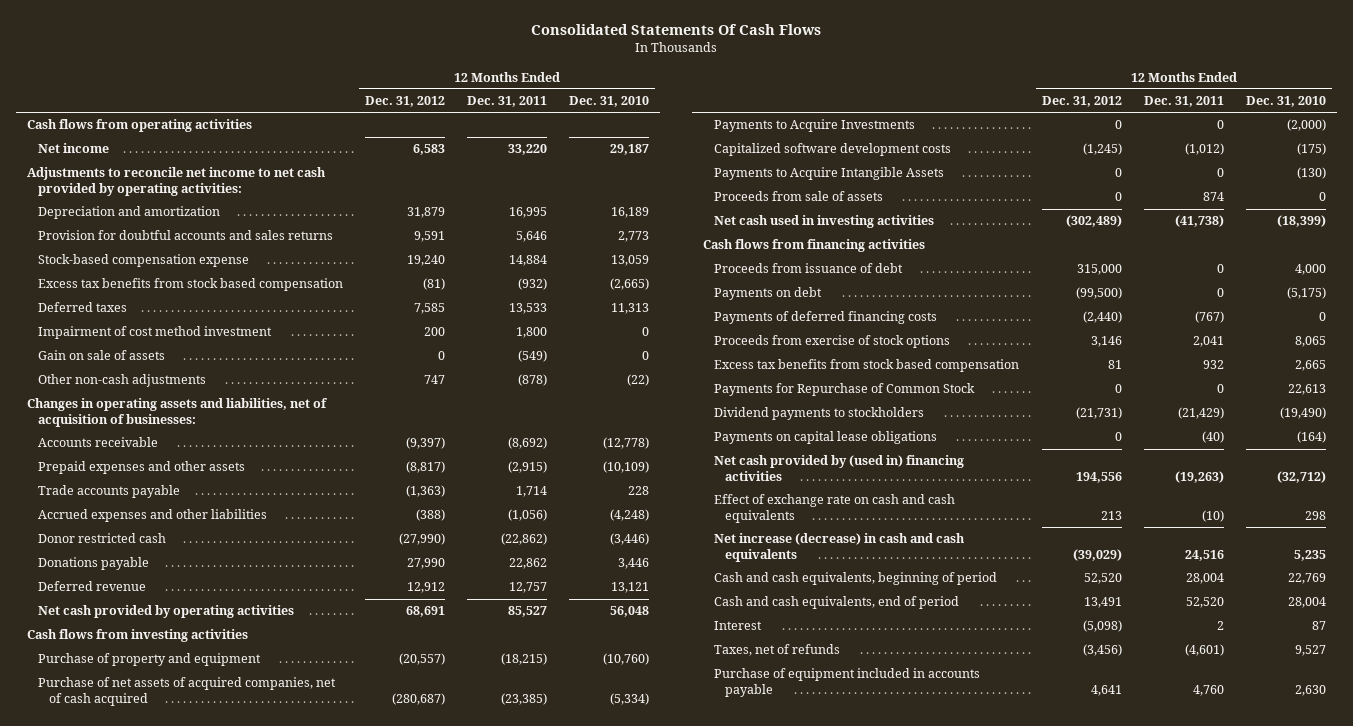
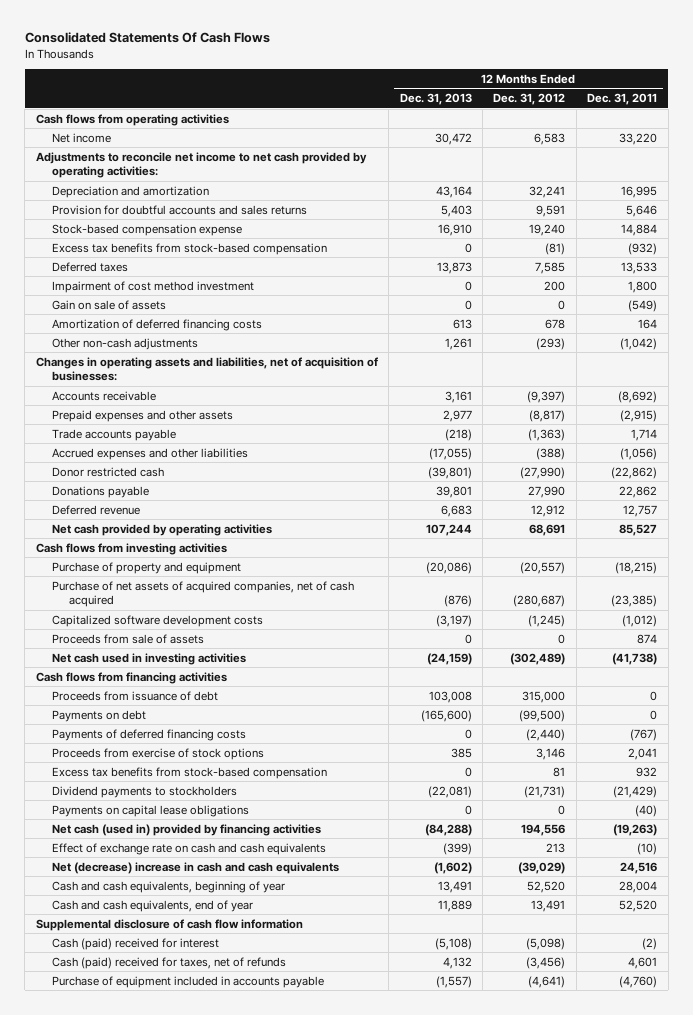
[569,96,650,108] Dec. 31, 2010 -> none
none -> [399,93,472,106] Dec. 31, 2013
[406,207,445,219] 31,879 -> [529,185,566,198] 32,241
[37,278,343,292] Excess tax benefits from stock based compensation -> [52,242,328,255] Excess tax benefits from stock-based compensation
none -> [52,318,263,331] Amortization of deferred financing costs
[423,375,445,385] 747 -> [536,337,566,350] (293)
[518,374,548,387] (878) -> [620,337,658,350] (1,042)
[714,119,916,133] Payments to Acquire Investments -> none
[714,167,945,181] Payments to Acquire Intangible Assets -> none
[714,383,976,397] Payments for Repurchase of Common Stock -> none
[714,359,1020,373] Excess tax benefits from stock based compensation -> [52,766,328,779] Excess tax benefits from stock-based compensation
[714,455,965,481] Net cash provided by (used in) financing activities -> [52,823,322,836] Net cash (used in) provided by financing activities
[714,533,966,562] Net increase (decrease) in cash and cash equivalents -> [52,861,340,874] Net (decrease) increase in cash and cash equivalents
[714,572,998,586] Cash and cash equivalents, beginning of period -> [52,880,286,893] Cash and cash equivalents, beginning of year
[714,596,960,610] Cash and cash equivalents, end of period -> [52,899,254,912] Cash and cash equivalents, end of year
none -> [35,918,303,931] Supplemental disclosure of cash flow information
[714,621,763,631] Interest -> [52,937,220,950] Cash (paid) received for interest
[1216,621,1224,631] 2 -> [642,937,658,950] (2)
[714,644,841,657] Taxes, net of refunds -> [52,956,287,969] Cash (paid) received for taxes, net of refunds
[1184,644,1224,657] (4,601) -> [628,956,658,969] 4,601
[1090,684,1122,696] 4,641 -> [528,975,566,988] (4,641)
[1192,684,1224,696] 4,760 -> [619,975,658,988] (4,760)

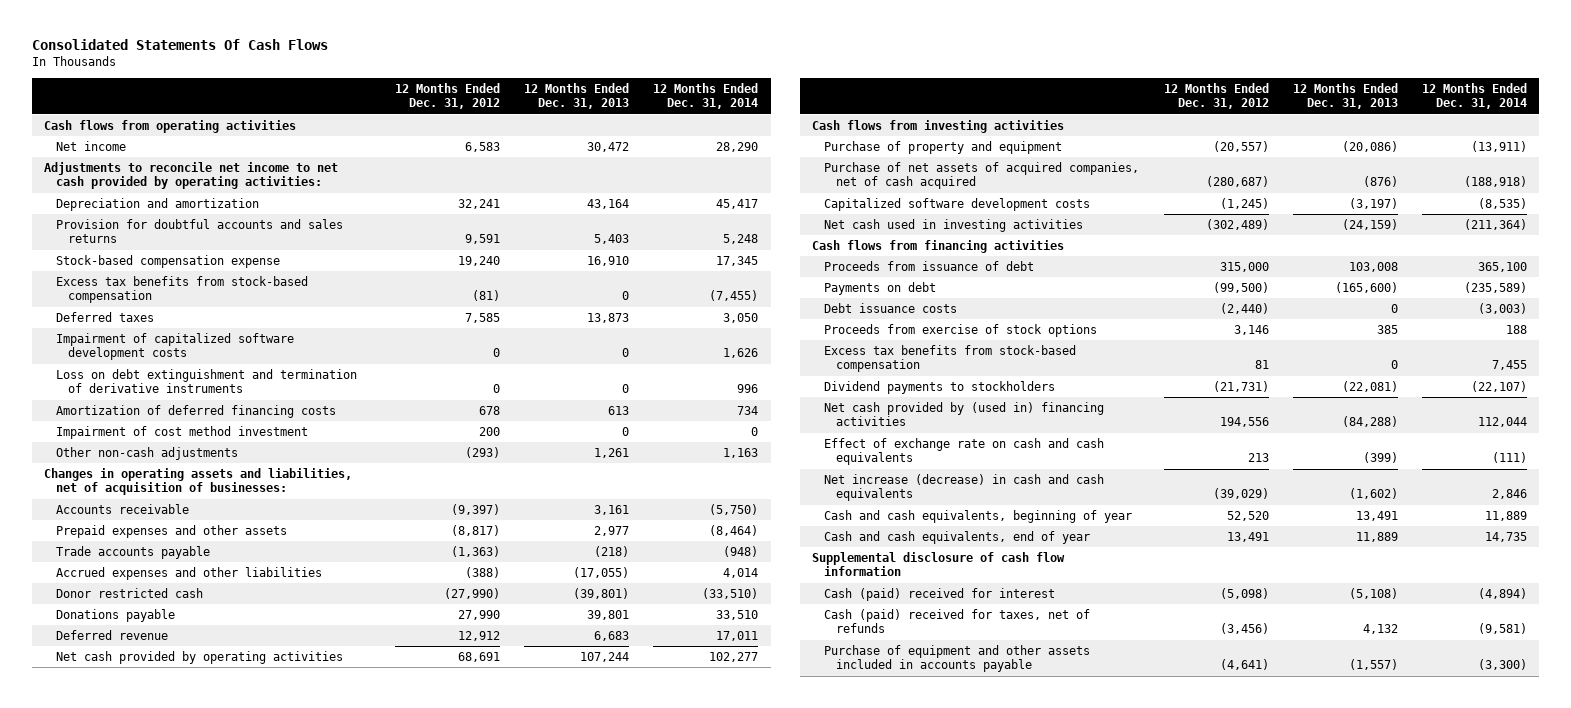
[587,93,658,106] Dec. 31, 2011 -> none
none -> [653,83,759,110] 12 Months Ended Dec. 31, 2014
[52,299,167,310] Gain on sale of assets -> none
none -> [55,333,294,361] Impairment of capitalized software development costs
none -> [55,369,357,394] Loss on debt extinguishment and termination of derivative instruments
[52,280,255,293] Impairment of cost method investment -> [55,426,308,440] Impairment of cost method investment
[52,633,205,644] Proceeds from sale of assets -> none
[52,728,247,741] Payments of deferred financing costs -> [824,303,958,314] Debt issuance costs
[52,804,250,817] Payments on capital lease obligations -> none
[52,823,322,836] Net cash (used in) provided by financing activities -> [824,402,1105,427] Net cash provided by (used in) financing activities
[52,861,340,874] Net (decrease) increase in cash and cash equivalents -> [824,474,1105,502] Net increase (decrease) in cash and cash equivalents
[52,975,325,988] Purchase of equipment included in accounts payable -> [824,645,1091,673] Purchase of equipment and other assets included in accounts payable

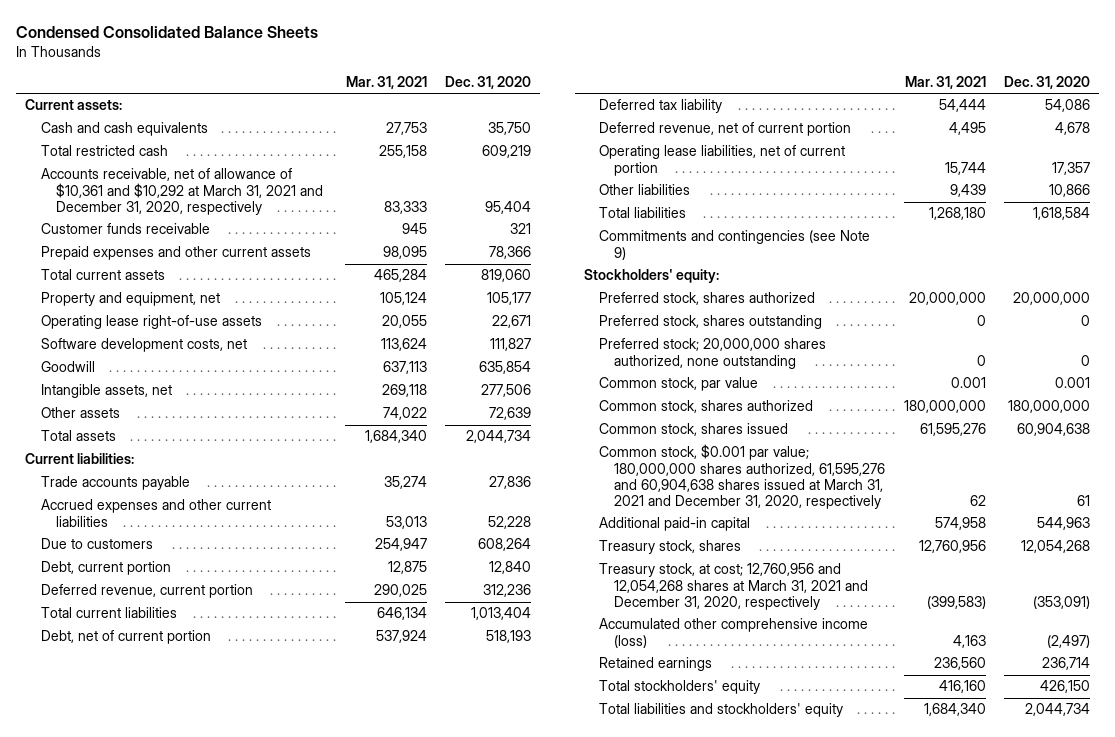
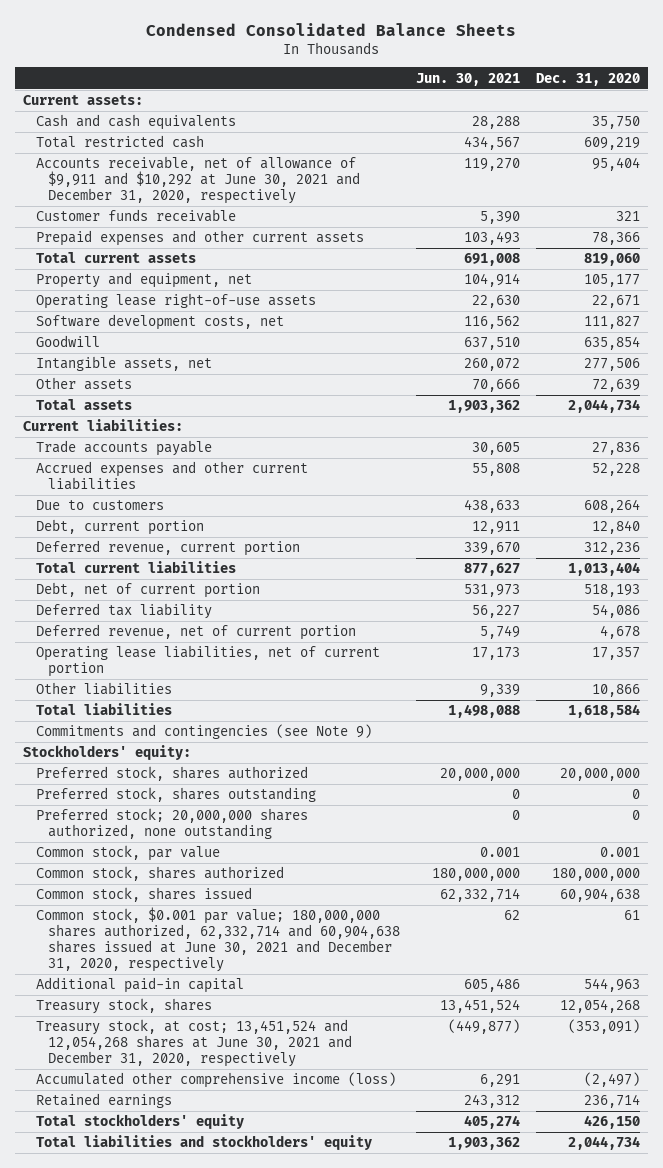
[345,76,427,90] Mar. 31, 2021 -> none
none -> [416,72,521,86] Jun. 30, 2021
[40,168,323,215] Accounts receivable, net of allowance of $10,361 and $10,292 at March 31, 2021 and December 31, 2020, respectively -> [35,156,361,205] Accounts receivable, net of allowance of $9,911 and $10,292 at June 30, 2021 and December 31, 2020, respectively
[599,444,886,509] Common stock, $0.001 par value; 180,000,000 shares authorized, 61,595,276 and 60,904,638 shares issued at March 31, 2021 and December 31, 2020, respectively -> [35,907,401,973] Common stock, $0.001 par value; 180,000,000 shares authorized, 62,332,714 and 60,904,638 shares issued at June 30, 2021 and December 31, 2020, respectively
[599,563,869,610] Treasury stock, at cost; 12,760,956 and 12,054,268 shares at March 31, 2021 and December 31, 2020, respectively -> [35,1019,353,1068] Treasury stock, at cost; 13,451,524 and 12,054,268 shares at June 30, 2021 and December 31, 2020, respectively

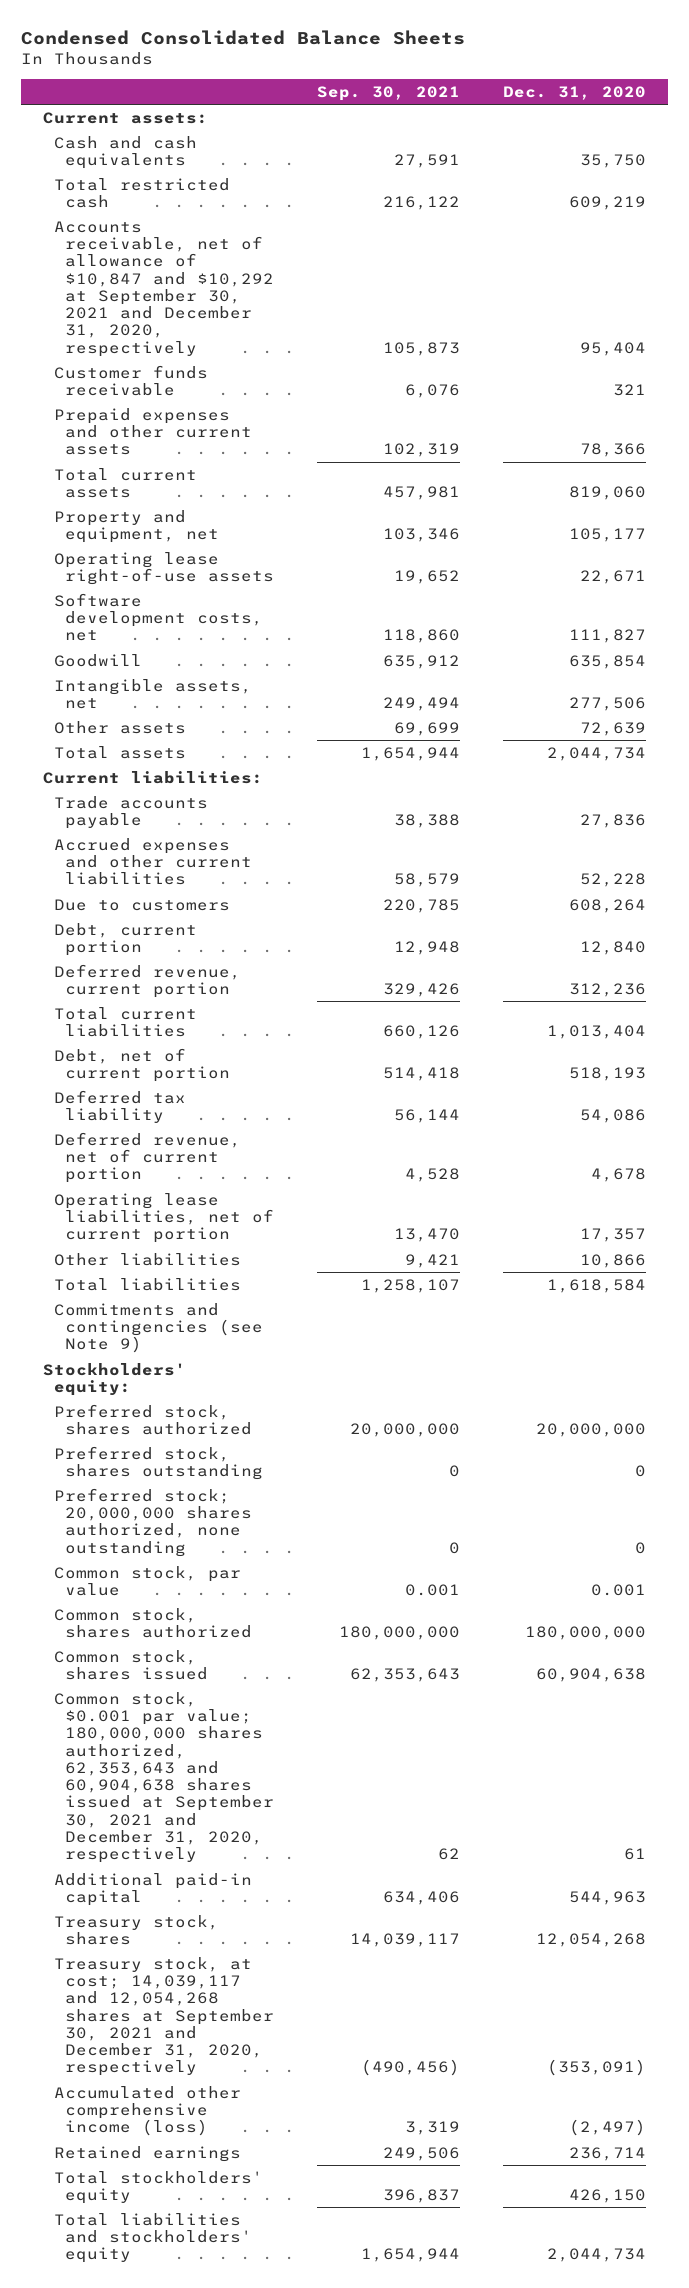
[416,72,521,86] Jun. 30, 2021 -> none
none -> [316,85,460,101] Sep. 30, 2021
[35,156,361,205] Accounts receivable, net of allowance of $9,911 and $10,292 at June 30, 2021 and December 31, 2020, respectively -> [53,220,274,357] Accounts receivable, net of allowance of $10,847 and $10,292 at September 30, 2021 and December 31, 2020, respectively
[35,907,401,973] Common stock, $0.001 par value; 180,000,000 shares authorized, 62,332,714 and 60,904,638 shares issued at June 30, 2021 and December 31, 2020, respectively -> [53,1691,274,1864] Common stock, $0.001 par value; 180,000,000 shares authorized, 62,353,643 and 60,904,638 shares issued at September 30, 2021 and December 31, 2020, respectively
[35,1019,353,1068] Treasury stock, at cost; 13,451,524 and 12,054,268 shares at June 30, 2021 and December 31, 2020, respectively -> [53,1956,274,2077] Treasury stock, at cost; 14,039,117 and 12,054,268 shares at September 30, 2021 and December 31, 2020, respectively

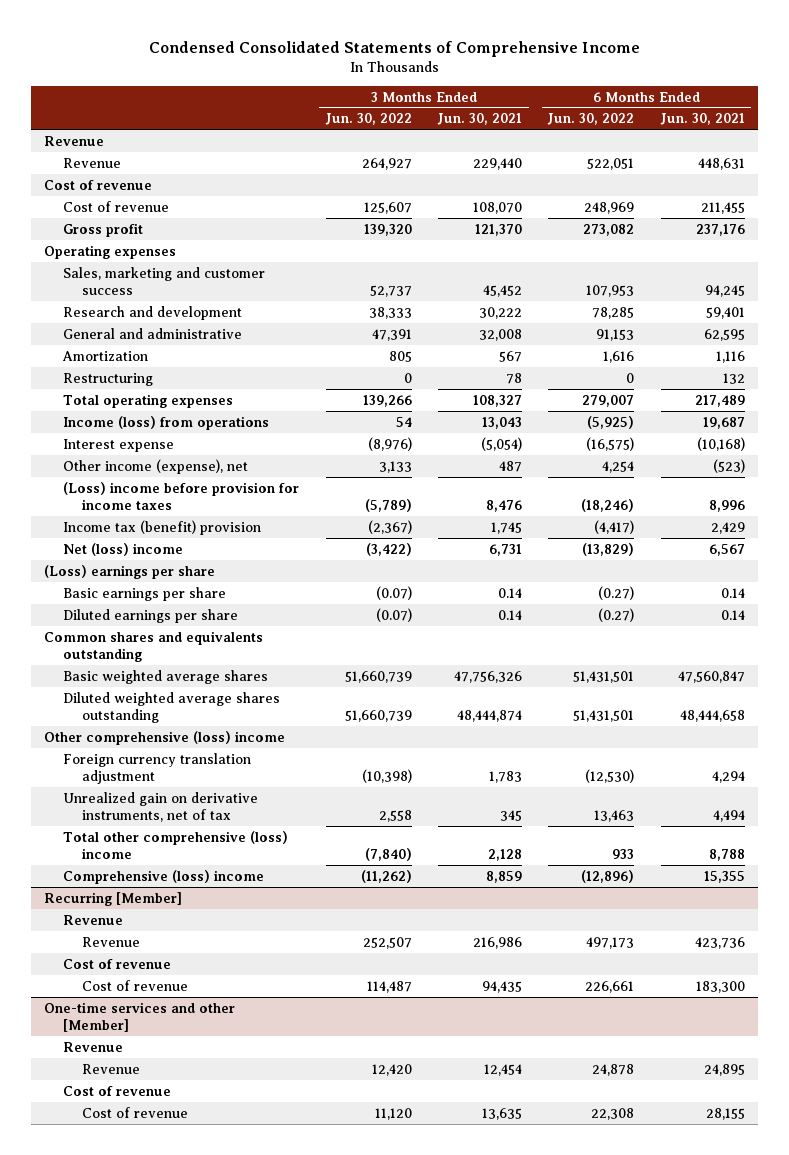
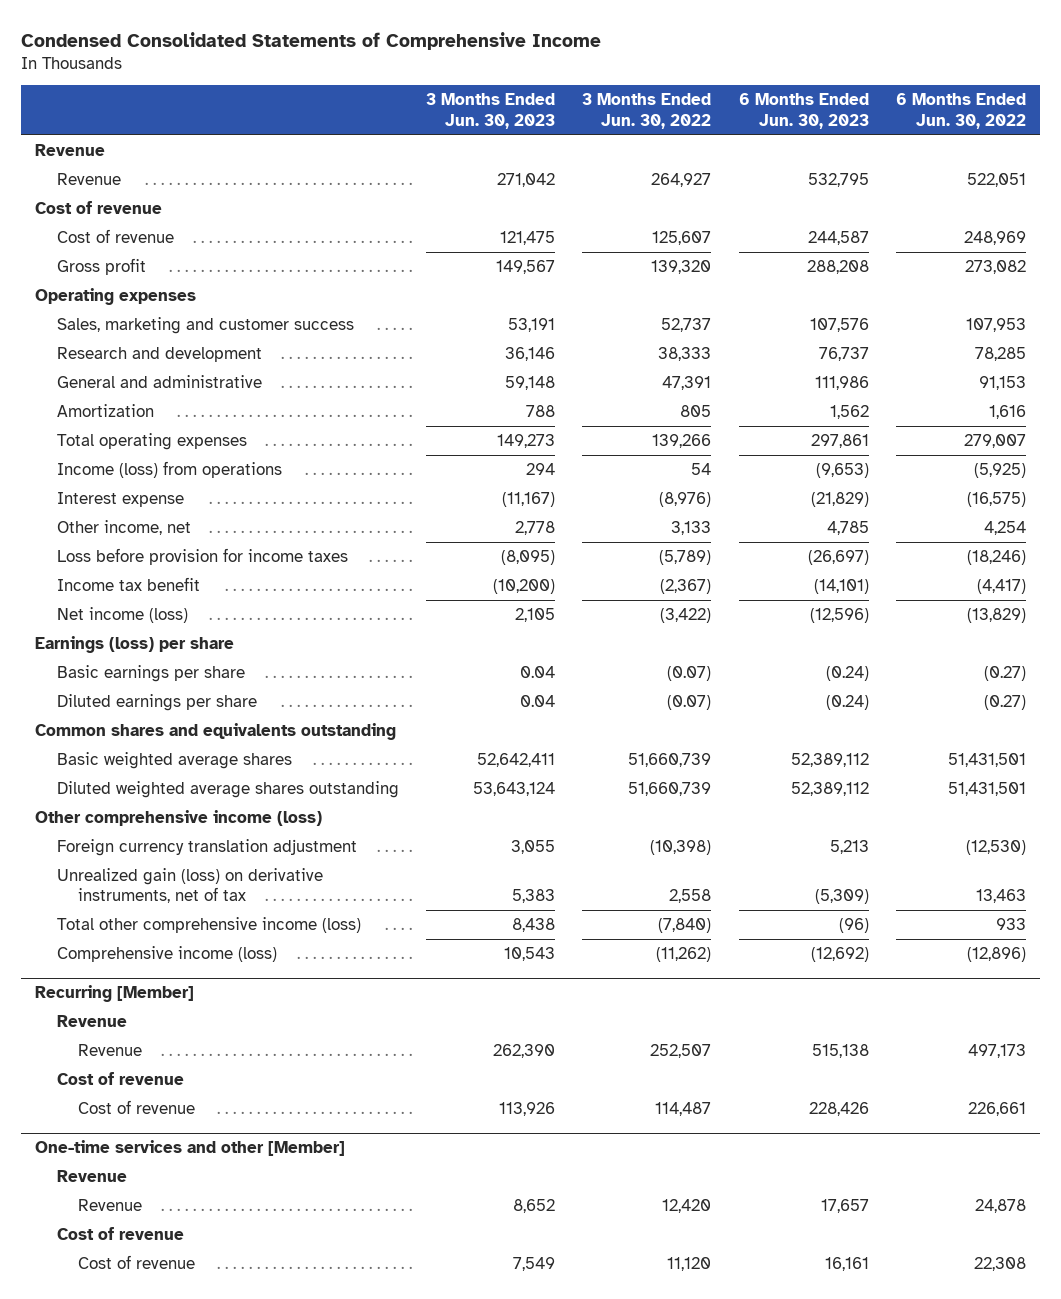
[436,113,522,126] Jun. 30, 2021 -> none
[659,113,745,126] Jun. 30, 2021 -> none
none -> [426,93,556,129] 3 Months Ended Jun. 30, 2023
none -> [738,93,869,129] 6 Months Ended Jun. 30, 2023
[63,372,154,386] Restructuring -> none
[63,458,249,474] Other income (expense), net -> [56,519,191,535] Other income, net
[63,481,300,511] (Loss) income before provision for income taxes -> [56,547,348,565] Loss before provision for income taxes
[63,519,262,535] Income tax (benefit) provision -> [56,576,200,591] Income tax benefit
[63,542,184,556] Net (loss) income -> [56,606,188,623] Net income (loss)
[44,564,216,579] (Loss) earnings per share -> [34,635,234,653] Earnings (loss) per share
[44,730,286,745] Other comprehensive (loss) income -> [34,809,322,826] Other comprehensive income (loss)
[63,791,259,823] Unrealized gain on derivative instruments, net of tax -> [56,867,323,904] Unrealized gain (loss) on derivative instruments, net of tax
[63,830,289,860] Total other comprehensive (loss) income -> [56,916,361,933] Total other comprehensive income (loss)
[63,869,265,884] Comprehensive (loss) income -> [56,945,277,962] Comprehensive income (loss)

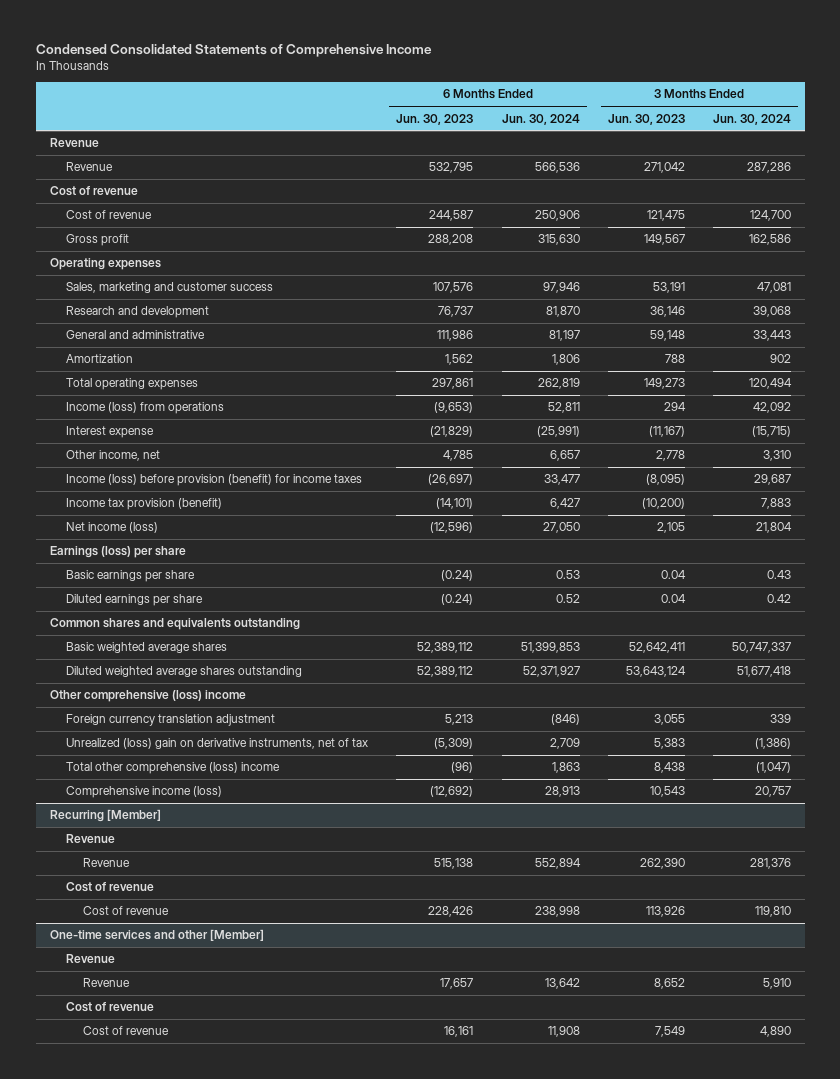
[582,93,712,129] 3 Months Ended Jun. 30, 2022 -> none
[896,93,1027,129] 6 Months Ended Jun. 30, 2022 -> none
none -> [501,113,580,125] Jun. 30, 2024
none -> [712,113,791,125] Jun. 30, 2024
[56,547,348,565] Loss before provision for income taxes -> [66,474,363,487] Income (loss) before provision (benefit) for income taxes
[56,576,200,591] Income tax benefit -> [66,498,223,511] Income tax provision (benefit)
[34,809,322,826] Other comprehensive income (loss) -> [49,690,246,703] Other comprehensive (loss) income
[56,867,323,904] Unrealized gain (loss) on derivative instruments, net of tax -> [66,738,369,750] Unrealized (loss) gain on derivative instruments, net of tax
[56,916,361,933] Total other comprehensive income (loss) -> [66,762,281,775] Total other comprehensive (loss) income

